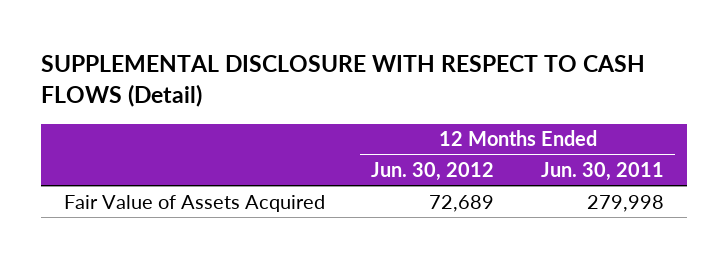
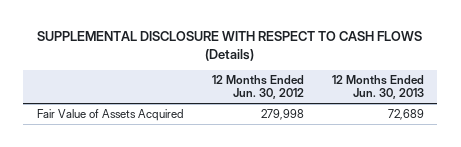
[40,55,645,108] SUPPLEMENTAL DISCLOSURE WITH RESPECT TO CASH FLOWS (Detail) -> [37,30,423,61] SUPPLEMENTAL DISCLOSURE WITH RESPECT TO CASH FLOWS (Details)
[540,162,664,182] Jun. 30, 2011 -> none
none -> [331,75,424,100] 12 Months Ended Jun. 30, 2013
[429,194,495,212] 72,689 -> [260,109,304,121] 279,998

